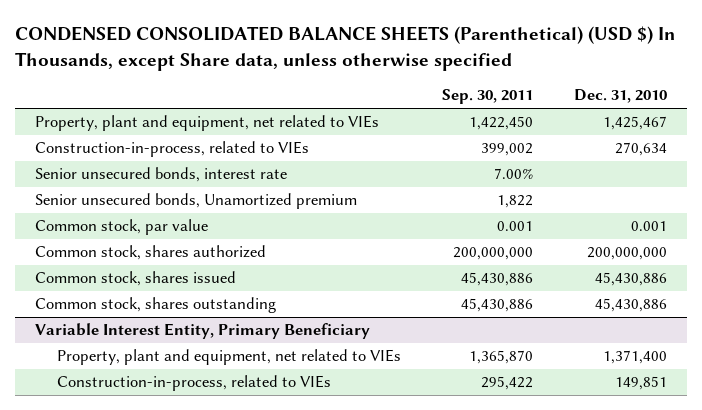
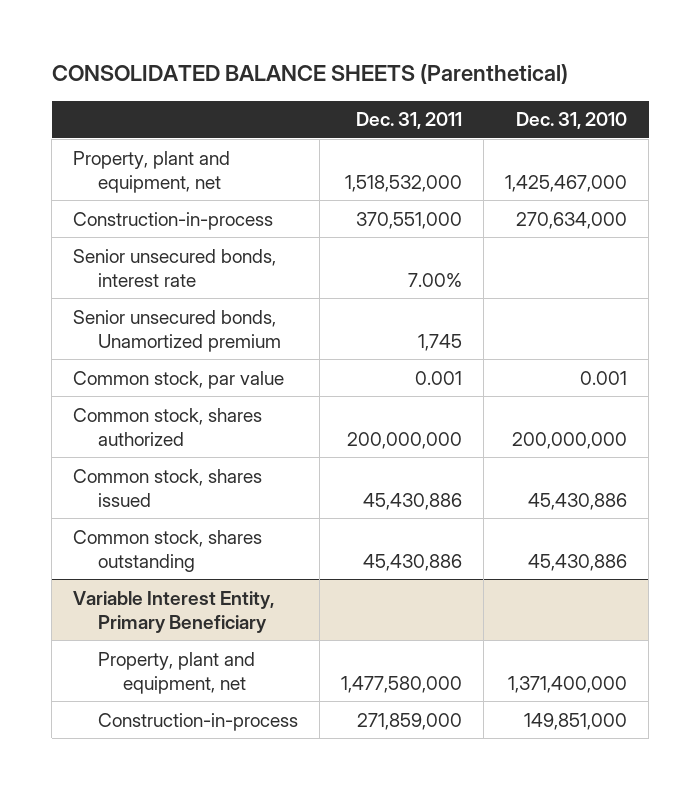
[15,26,676,71] CONDENSED CONSOLIDATED BALANCE SHEETS (Parenthetical) (USD $) In Thousands, except Share data, unless otherwise specified -> [51,64,568,85] CONSOLIDATED BALANCE SHEETS (Parenthetical)
[442,89,534,105] Sep. 30, 2011 -> none
none -> [356,112,463,130] Dec. 31, 2011
[35,115,380,132] Property, plant and equipment, net related to VIEs -> [73,150,231,193] Property, plant and equipment, net
[602,116,667,131] 1,425,467 -> [505,174,628,192] 1,425,467,000
[35,141,310,158] Construction-in-process, related to VIEs -> [73,211,274,230] Construction-in-process
[614,142,667,157] 270,634 -> [516,211,628,229] 270,634,000
[57,349,402,366] Property, plant and equipment, net related to VIEs -> [98,651,256,694] Property, plant and equipment, net
[602,350,667,365] 1,371,400 -> [508,675,628,693] 1,371,400,000
[57,375,332,392] Construction-in-process, related to VIEs -> [98,712,299,731] Construction-in-process
[614,376,667,391] 149,851 -> [524,712,628,730] 149,851,000

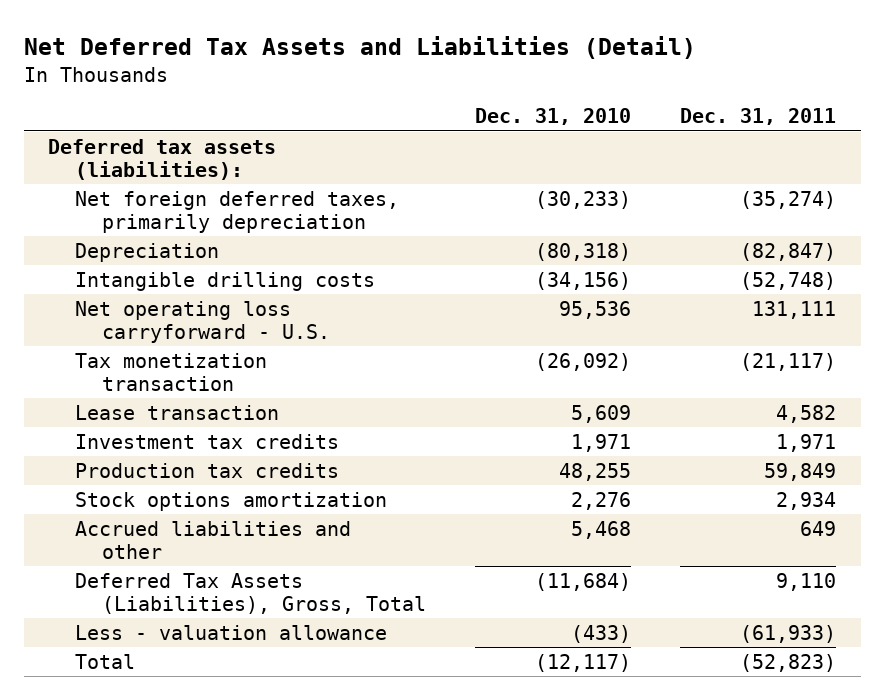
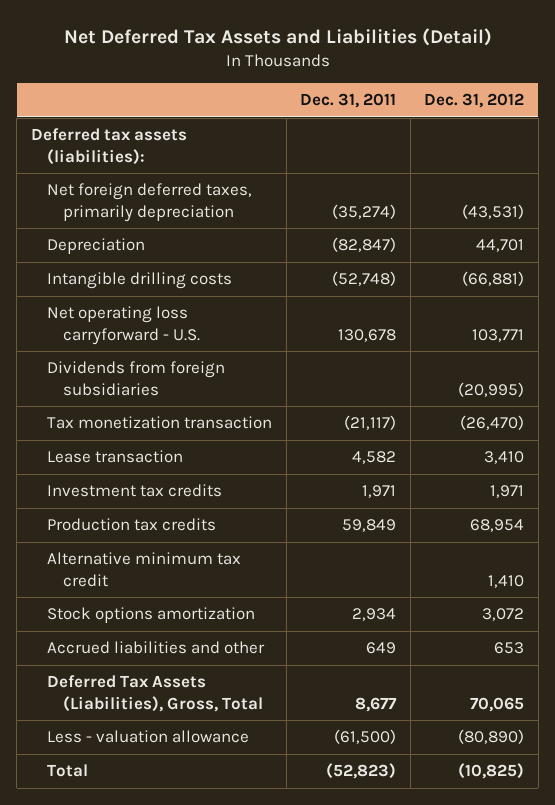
[475,108,632,126] Dec. 31, 2010 -> none
none -> [424,93,525,109] Dec. 31, 2012
[752,300,837,319] 131,111 -> [338,328,397,342] 130,678
none -> [47,361,226,396] Dividends from foreign subsidiaries
none -> [47,552,242,587] Alternative minimum tax credit
[776,572,837,591] 9,110 -> [355,696,398,712] 8,677
[740,624,837,643] (61,933) -> [334,729,397,745] (61,500)

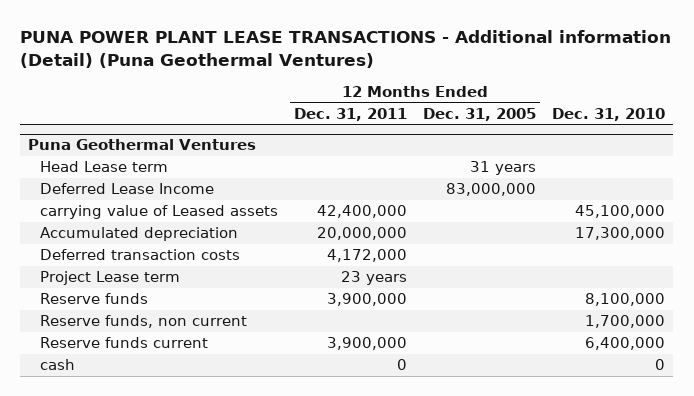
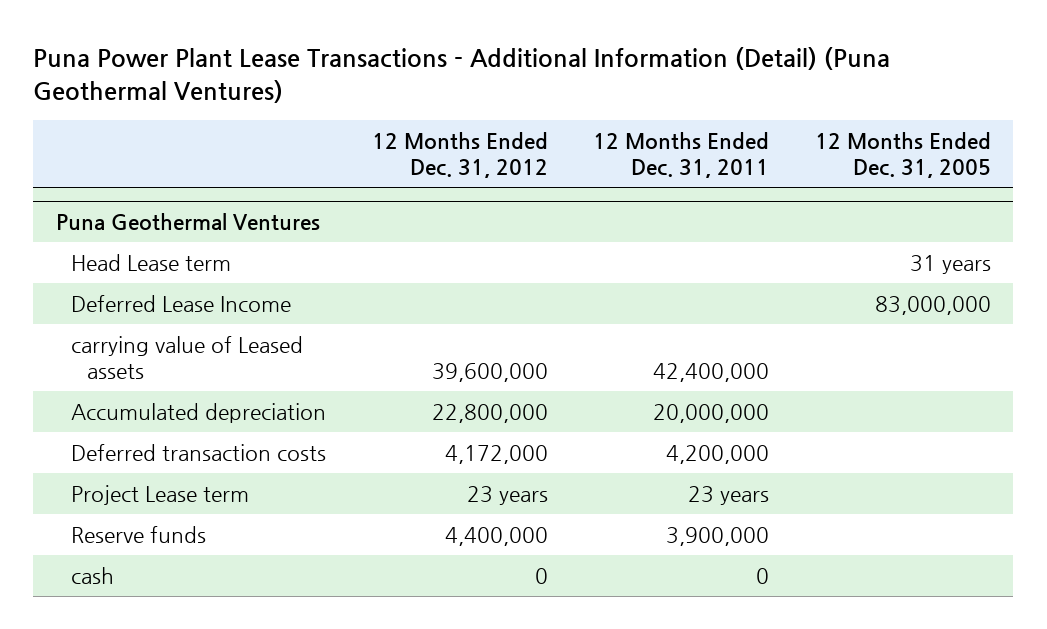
[20,30,672,68] PUNA POWER PLANT LEASE TRANSACTIONS - Additional information (Detail) (Puna Geothermal Ventures) -> [33,47,891,103] Puna Power Plant Lease Transactions - Additional Information (Detail) (Puna Geothermal Ventures)
[552,107,666,121] Dec. 31, 2010 -> none
none -> [371,131,548,179] 12 Months Ended Dec. 31, 2012
[327,249,408,263] 4,172,000 -> [666,444,770,464] 4,200,000
[40,315,248,329] Reserve funds, non current -> none
[40,337,209,349] Reserve funds current -> none

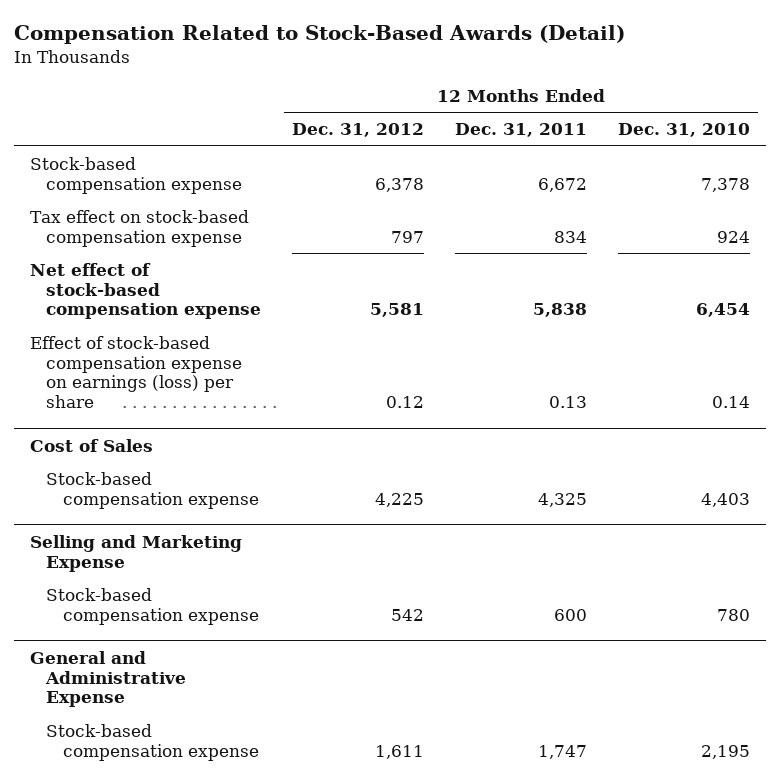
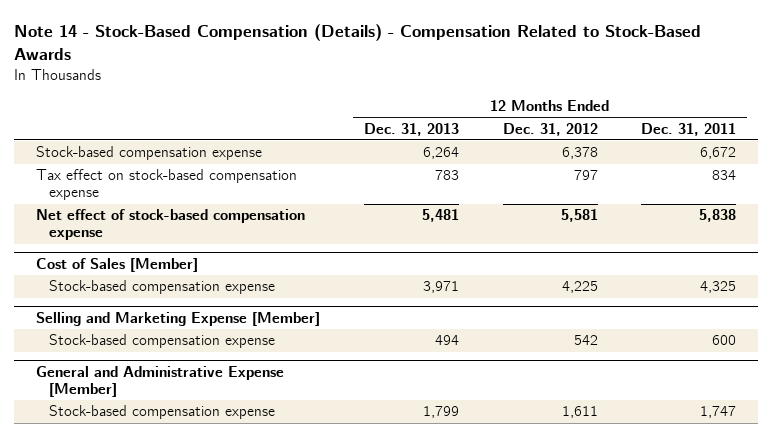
[13,24,625,44] Compensation Related to Stock-Based Awards (Detail) -> [14,24,702,60] Note 14 - Stock-Based Compensation (Details) - Compensation Related to Stock-Based Awards
[618,123,751,138] Dec. 31, 2010 -> none
none -> [363,122,459,136] Dec. 31, 2013
[29,335,243,409] Effect of stock-based compensation expense on earnings (loss) per share -> none
[29,438,153,452] Cost of Sales -> [36,257,199,272] Cost of Sales [Member]
[29,534,242,572] Selling and Marketing Expense -> [36,311,321,326] Selling and Marketing Expense [Member]
[29,650,187,708] General and Administrative Expense -> [36,365,285,397] General and Administrative Expense [Member]

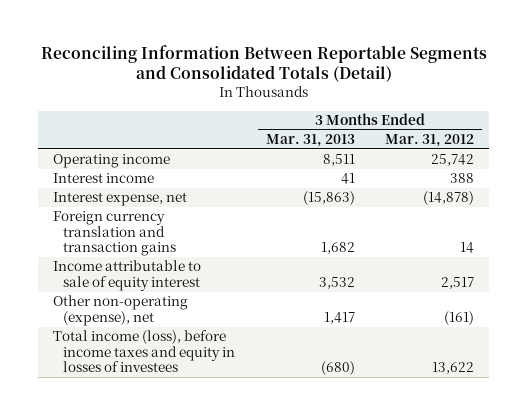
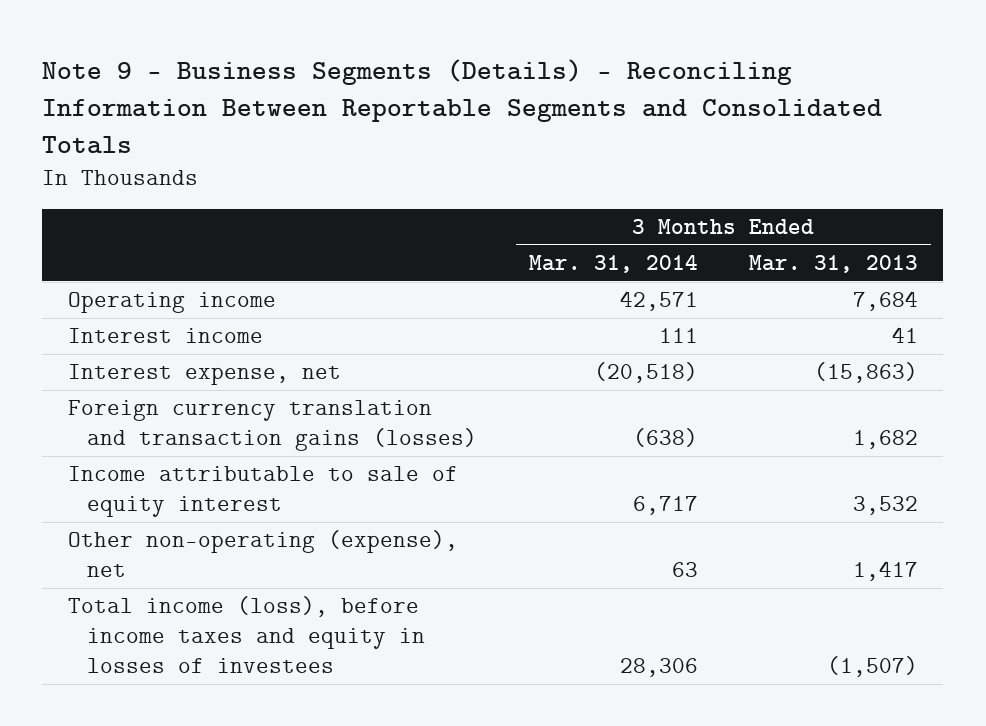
[40,44,487,83] Reconciling Information Between Reportable Segments and Consolidated Totals (Detail) -> [42,59,883,154] Note 9 - Business Segments (Details) - Reconciling Information Between Reportable Segments and Consolidated Totals
[385,134,475,148] Mar. 31, 2012 -> none
none -> [528,254,698,273] Mar. 31, 2014
[322,154,355,167] 8,511 -> [852,291,918,312] 7,684
[53,211,177,257] Foreign currency translation and transaction gains -> [67,400,478,452] Foreign currency translation and transaction gains (losses)
[320,361,355,376] (680) -> [826,656,918,678] (1,507)

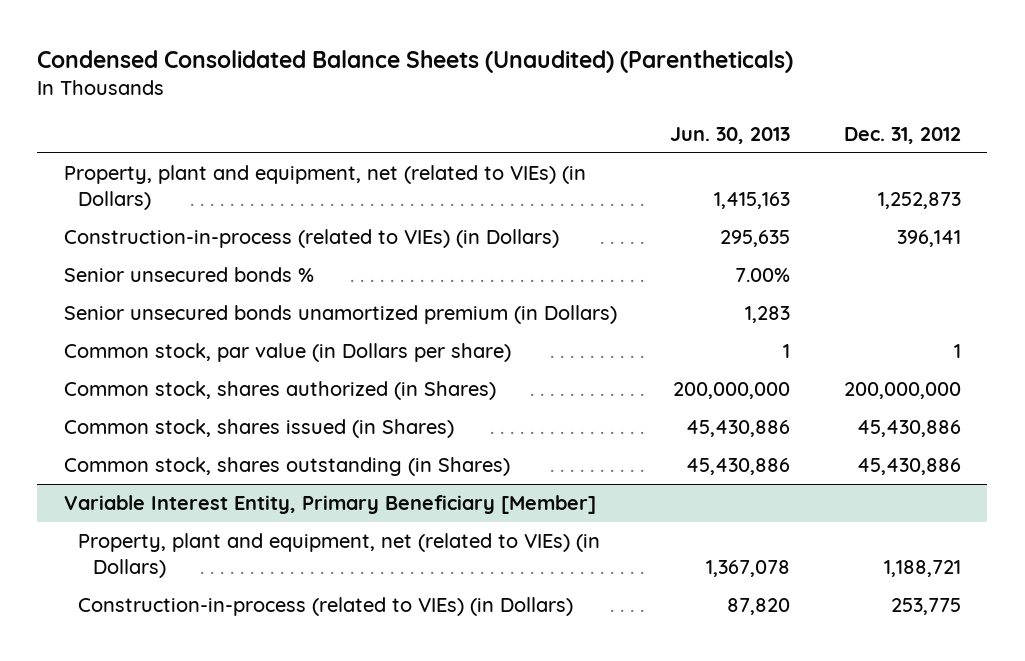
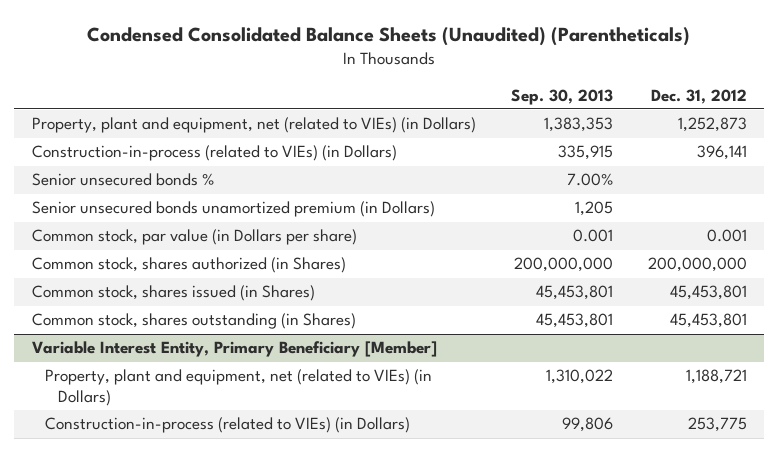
[670,126,791,144] Jun. 30, 2013 -> none
none -> [510,88,613,105] Sep. 30, 2013
[953,344,961,359] 1 -> [706,229,747,243] 0.001
[856,420,961,438] 45,430,886 -> [669,285,747,301] 45,453,801
[856,458,961,476] 45,430,886 -> [669,313,747,329] 45,453,801

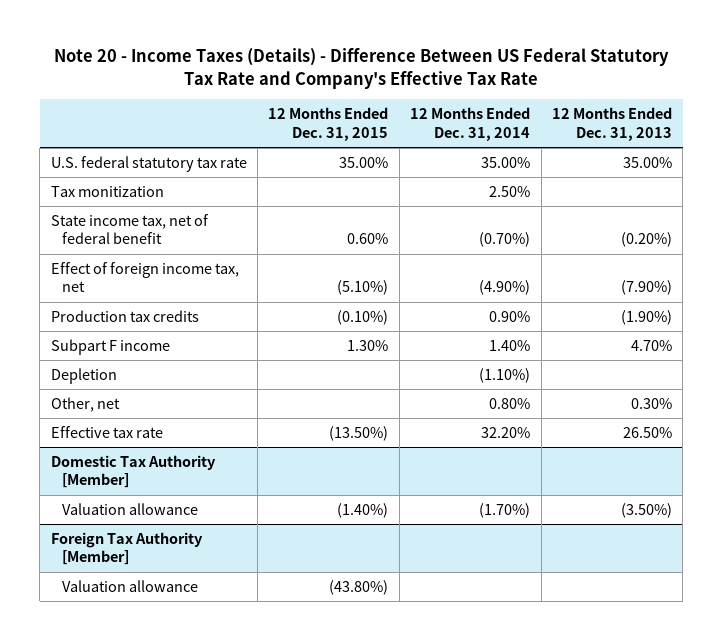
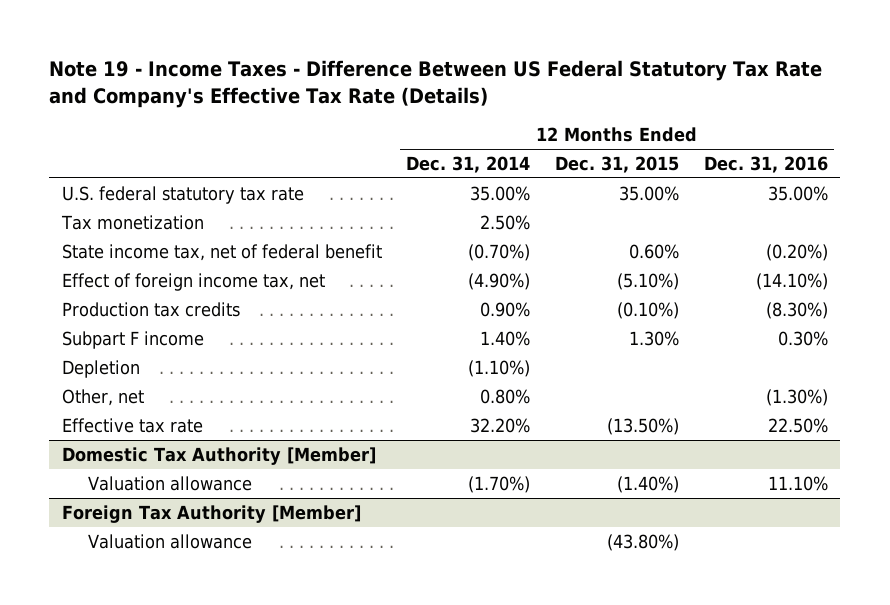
[54,48,670,89] Note 20 - Income Taxes (Details) - Difference Between US Federal Statutory Tax Rate and Company's Effective Tax Rate -> [49,60,823,109] Note 19 - Income Taxes - Difference Between US Federal Statutory Tax Rate and Company's Effective Tax Rate (Details)
[551,107,672,141] 12 Months Ended Dec. 31, 2013 -> none
none -> [703,155,828,173] Dec. 31, 2016
[50,185,164,197] Tax monitization -> [60,214,204,230] Tax monetization

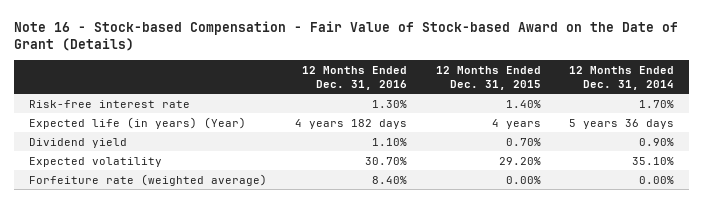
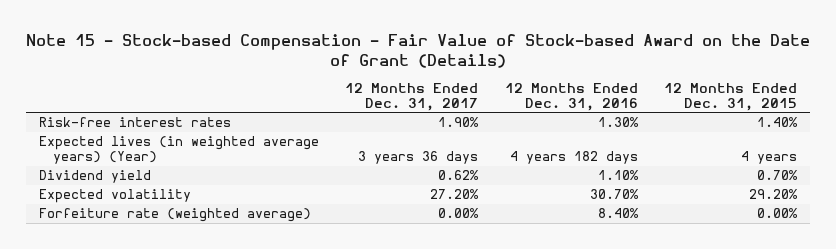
[14,20,679,51] Note 16 - Stock-based Compensation - Fair Value of Stock-based Award on the Date of Grant (Details) -> [26,33,811,68] Note 15 - Stock-based Compensation - Fair Value of Stock-based Award on the Date of Grant (Details)
[569,65,675,90] 12 Months Ended Dec. 31, 2014 -> none
none -> [345,83,479,111] 12 Months Ended Dec. 31, 2017
[28,99,190,108] Risk-free interest rate -> [39,117,232,128] Risk-free interest rates
[28,116,246,129] Expected life (in years) (Year) -> [39,136,320,165] Expected lives (in weighted average years) (Year)

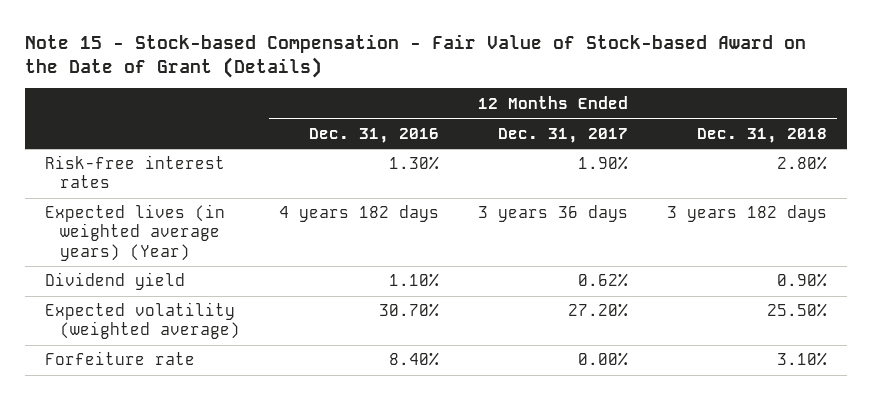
[664,83,798,111] 12 Months Ended Dec. 31, 2015 -> none
none -> [697,127,828,143] Dec. 31, 2018
[39,189,192,204] Expected volatility -> [44,302,240,340] Expected volatility (weighted average)
[39,208,312,223] Forfeiture rate (weighted average) -> [44,351,195,366] Forfeiture rate

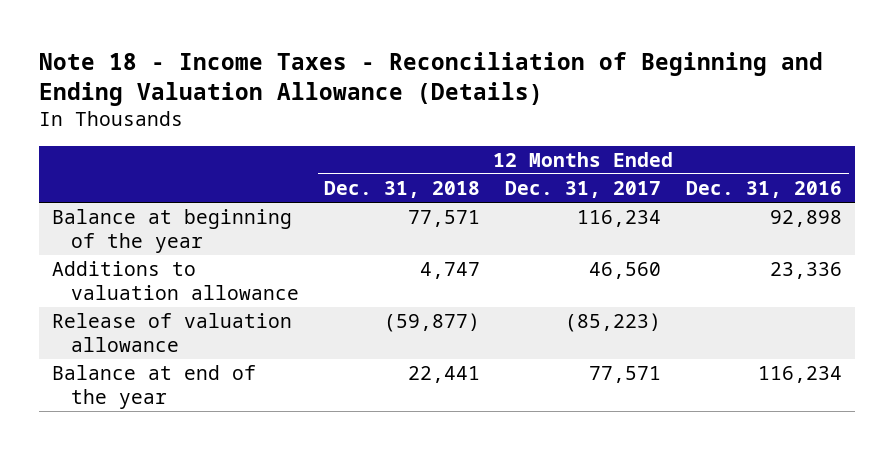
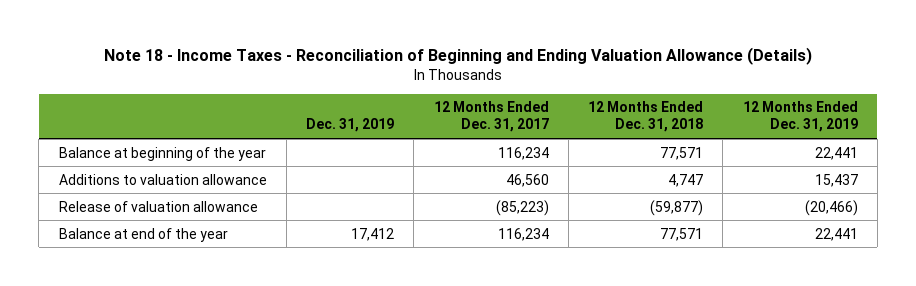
[686,181,843,199] Dec. 31, 2016 -> none
none -> [306,118,395,133] Dec. 31, 2019
none -> [742,101,858,133] 12 Months Ended Dec. 31, 2019
[408,366,481,384] 22,441 -> [660,227,704,241] 77,571
[589,366,662,384] 77,571 -> [497,227,549,241] 116,234

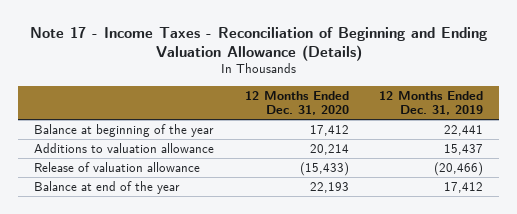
[104,46,813,65] Note 18 - Income Taxes - Reconciliation of Beginning and Ending Valuation Allowance (Details) -> [29,26,487,61] Note 17 - Income Taxes - Reconciliation of Beginning and Ending Valuation Allowance (Details)
[306,118,395,133] Dec. 31, 2019 -> none
[433,101,549,133] 12 Months Ended Dec. 31, 2017 -> none
[588,101,704,133] 12 Months Ended Dec. 31, 2018 -> none
none -> [244,90,349,116] 12 Months Ended Dec. 31, 2020
[814,227,858,241] 22,441 -> [444,181,484,193] 17,412

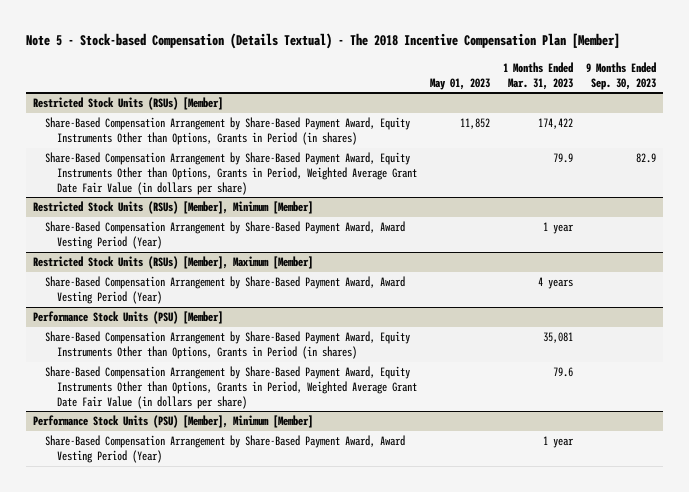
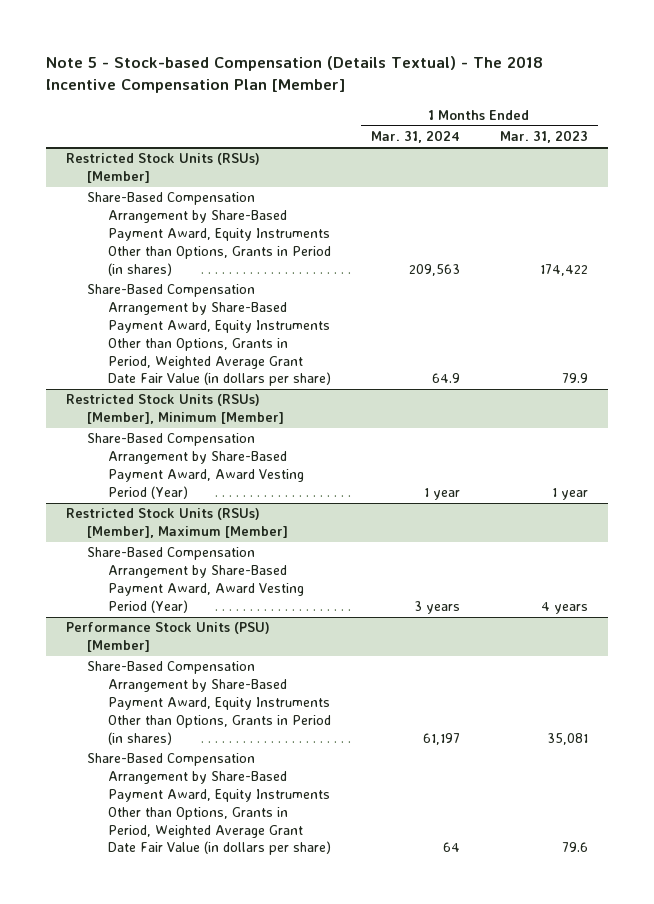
[430,77,491,90] May 01, 2023 -> none
[586,61,657,90] 9 Months Ended Sep. 30, 2023 -> none
none -> [370,130,460,144] Mar. 31, 2024
[32,415,313,429] Performance Stock Units (PSU) [Member], Minimum [Member] -> none
[45,435,406,464] Share-Based Compensation Arrangement by Share-Based Payment Award, Award Vesting Period (Year) -> none

